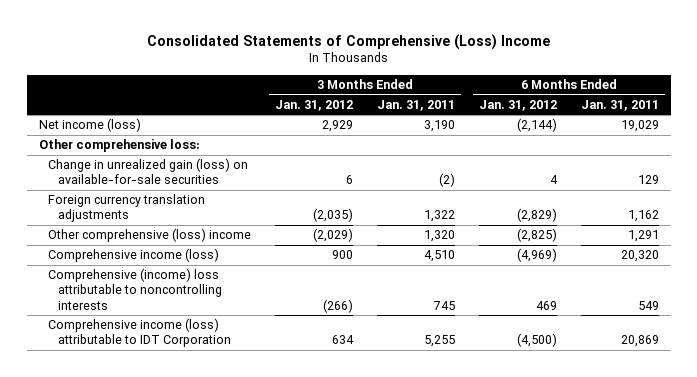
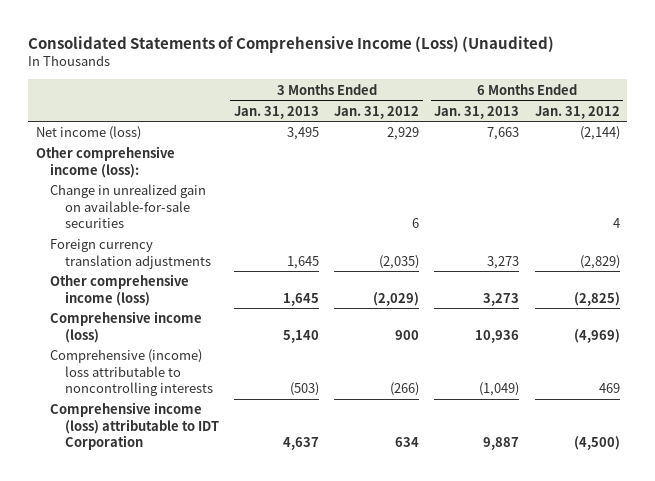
[146,33,550,50] Consolidated Statements of Comprehensive (Loss) Income -> [28,35,555,53] Consolidated Statements of Comprehensive Income (Loss) (Unaudited)
[376,99,455,111] Jan. 31, 2011 -> none
[580,99,659,111] Jan. 31, 2011 -> none
none -> [233,105,319,119] Jan. 31, 2013
none -> [434,105,520,119] Jan. 31, 2013
[38,139,200,153] Other comprehensive loss: -> [35,146,175,178] Other comprehensive income (loss):
[48,158,249,185] Change in unrealized gain (loss) on available-for-sale securities -> [50,184,207,229] Change in unrealized gain on available-for-sale securities
[48,228,252,243] Other comprehensive (loss) income -> [50,274,190,306] Other comprehensive income (loss)

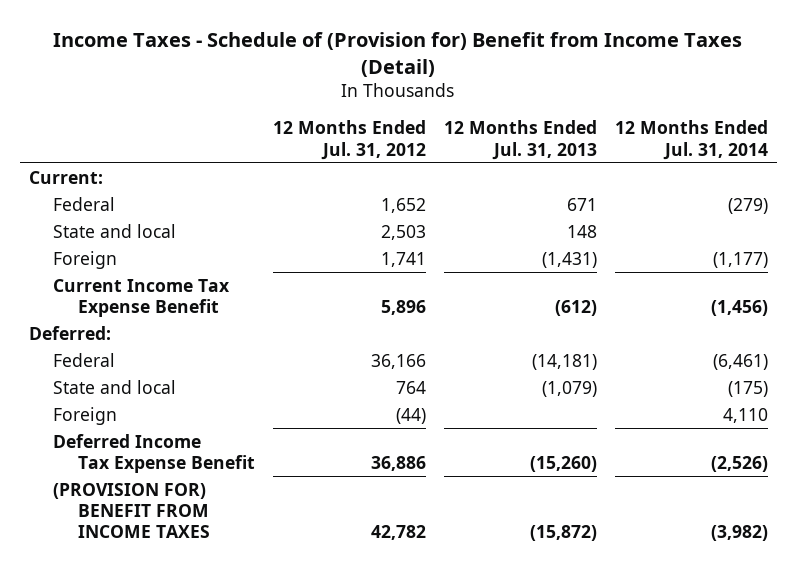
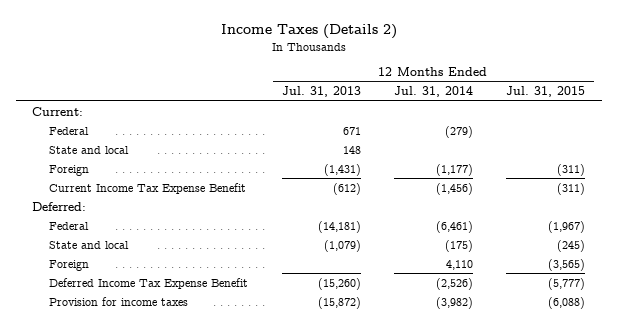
[53,31,743,77] Income Taxes - Schedule of (Provision for) Benefit from Income Taxes (Detail) -> [220,24,397,40] Income Taxes (Details 2)
[272,120,426,160] 12 Months Ended Jul. 31, 2012 -> none
none -> [506,86,586,98] Jul. 31, 2015
[53,482,211,539] (PROVISION FOR) BENEFIT FROM INCOME TAXES -> [49,296,189,306] Provision for income taxes

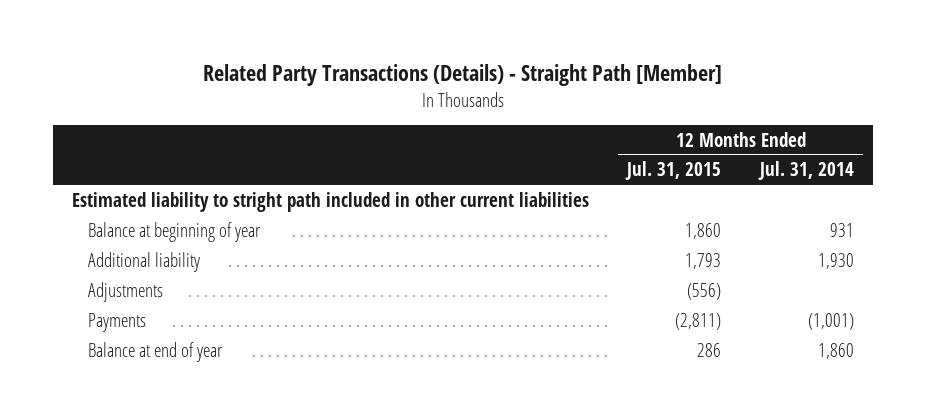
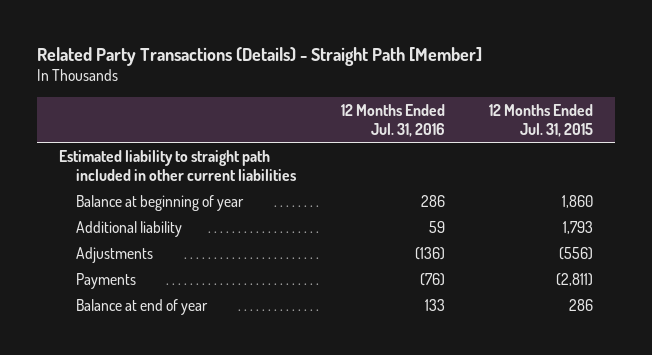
[757,161,854,181] Jul. 31, 2014 -> none
none -> [340,103,445,137] 12 Months Ended Jul. 31, 2016
[71,192,589,213] Estimated liability to stright path included in other current liabilities -> [58,149,297,181] Estimated liability to straight path included in other current liabilities

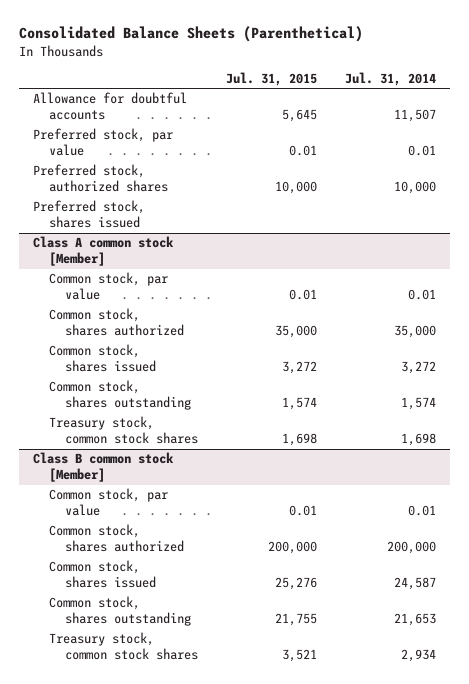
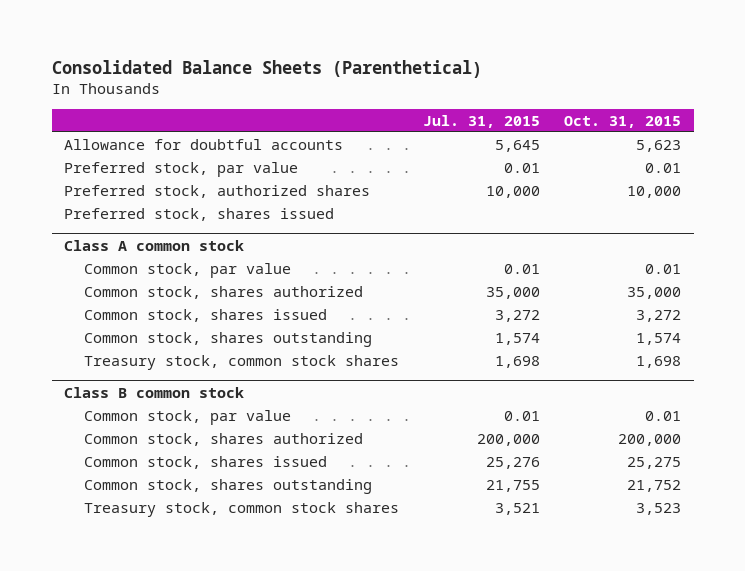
[345,71,437,86] Jul. 31, 2014 -> none
none -> [564,115,682,128] Oct. 31, 2015
[32,236,174,267] Class A common stock [Member] -> [63,239,244,251] Class A common stock
[32,452,174,483] Class B common stock [Member] -> [63,386,244,398] Class B common stock

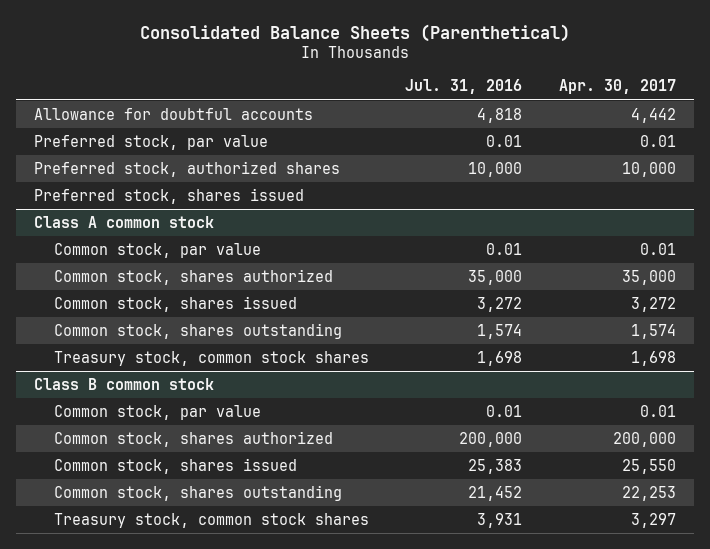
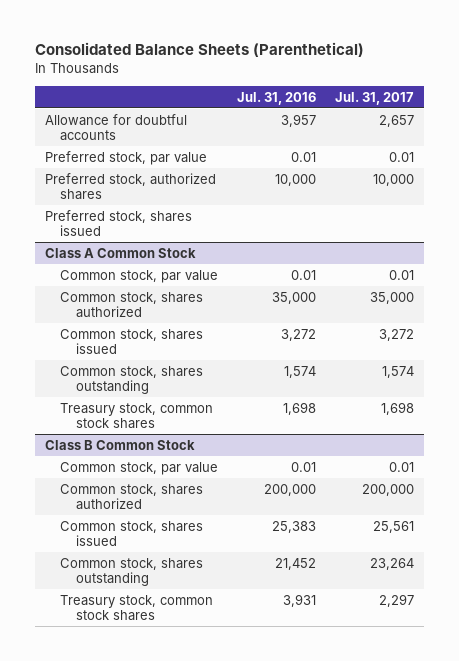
[558,79,676,95] Apr. 30, 2017 -> none
none -> [335,91,415,105] Jul. 31, 2017
[477,107,523,123] 4,818 -> [281,113,317,127] 3,957
[34,215,215,228] Class A common stock -> [44,247,196,258] Class A Common Stock
[34,377,215,390] Class B common stock -> [44,439,195,450] Class B Common Stock

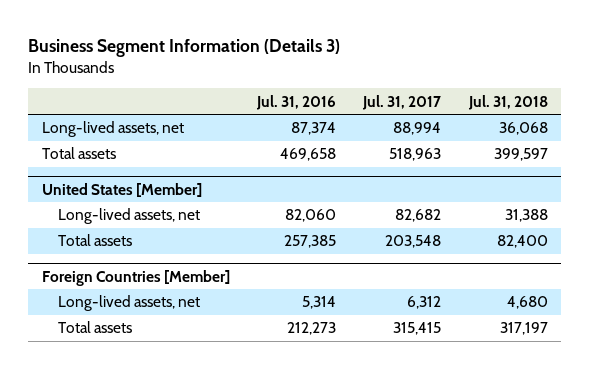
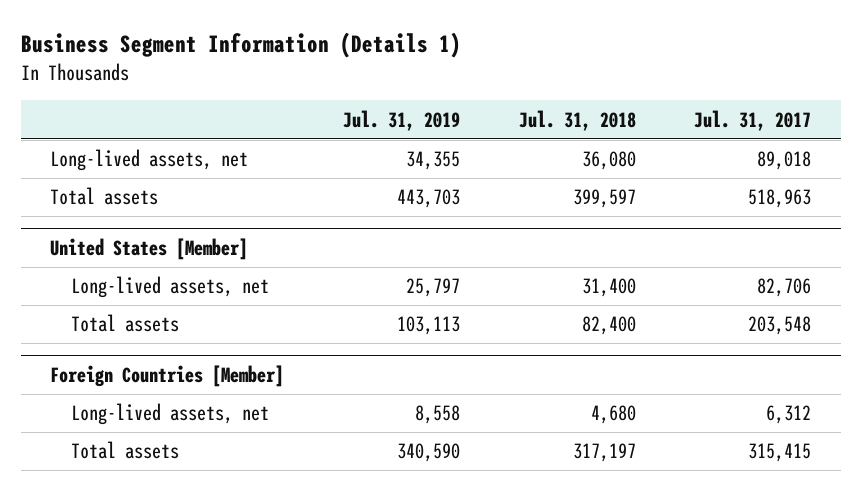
[28,39,341,58] Business Segment Information (Details 3) -> [20,32,461,59] Business Segment Information (Details 1)
[256,94,337,110] Jul. 31, 2016 -> none
none -> [342,109,460,131] Jul. 31, 2019
[393,122,442,136] 88,994 -> [757,151,812,171] 89,018
[498,122,548,136] 36,068 -> [581,151,636,171] 36,080
[395,209,442,223] 82,682 -> [757,278,812,298] 82,706
[504,209,548,223] 31,388 -> [581,278,636,298] 31,400

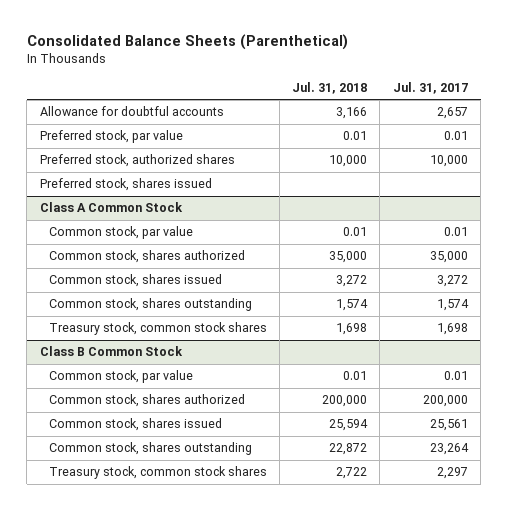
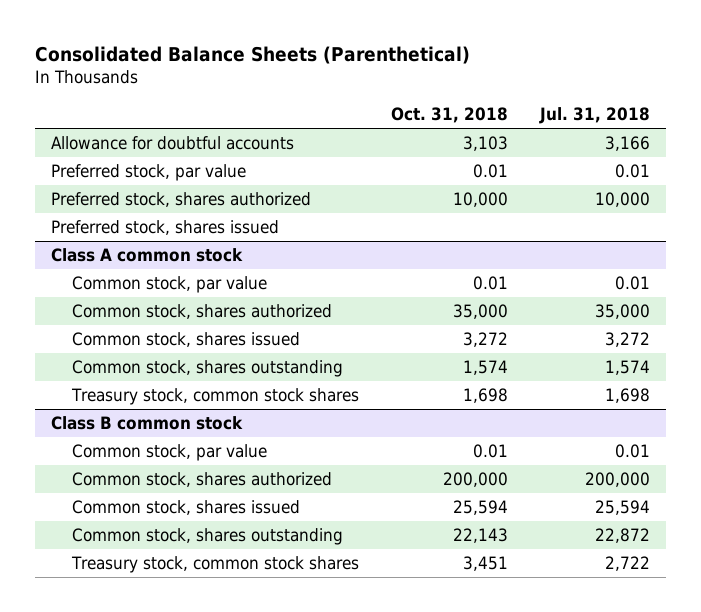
[392,82,468,95] Jul. 31, 2017 -> none
none -> [390,107,508,124] Oct. 31, 2018
[39,154,235,168] Preferred stock, authorized shares -> [50,192,311,208] Preferred stock, shares authorized
[39,202,183,213] Class A Common Stock -> [50,248,243,263] Class A common stock
[39,346,183,357] Class B Common Stock -> [50,416,243,431] Class B common stock

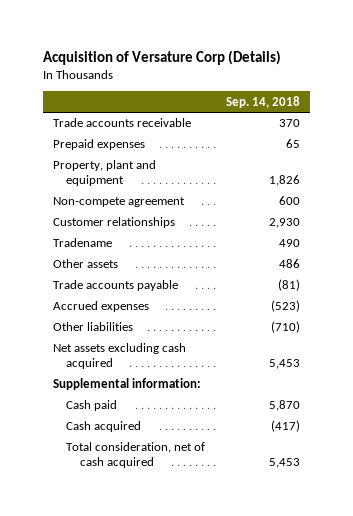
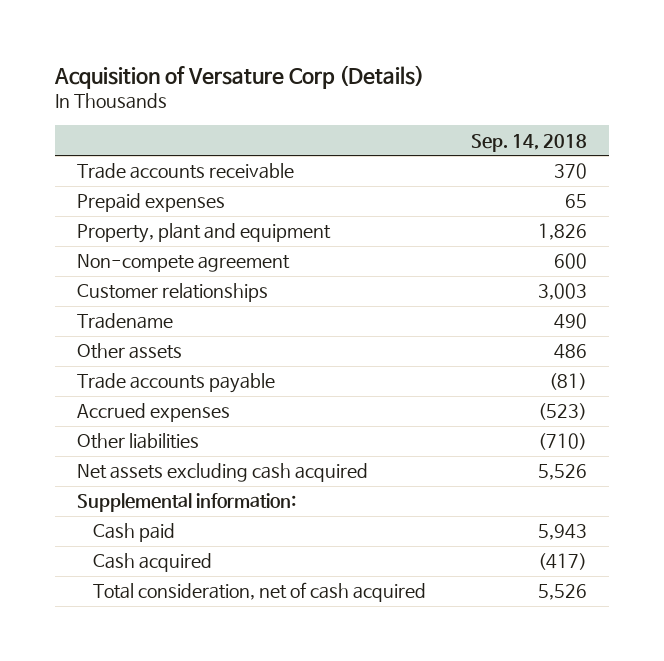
[269,218,301,229] 2,930 -> [537,283,587,301] 3,003
[269,359,301,370] 5,453 -> [537,464,587,481] 5,526
[269,400,301,412] 5,870 -> [537,524,587,541] 5,943
[269,458,301,469] 5,453 -> [537,584,587,601] 5,526

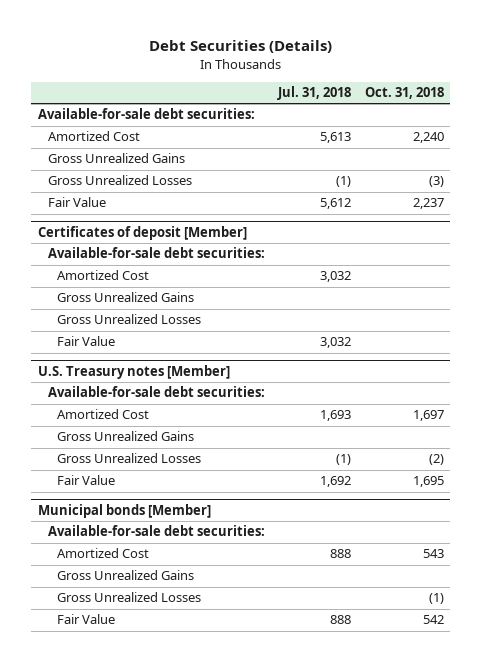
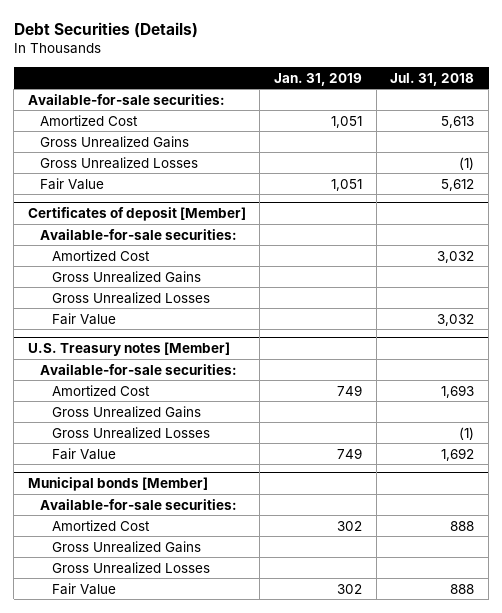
[364,87,444,100] Oct. 31, 2018 -> none
none -> [274,72,363,86] Jan. 31, 2019
[38,108,256,120] Available-for-sale debt securities: -> [27,93,225,105] Available-for-sale securities:
[47,247,265,259] Available-for-sale debt securities: -> [39,228,237,240] Available-for-sale securities:
[47,386,265,398] Available-for-sale debt securities: -> [39,363,237,375] Available-for-sale securities:
[47,525,265,537] Available-for-sale debt securities: -> [39,498,237,510] Available-for-sale securities:

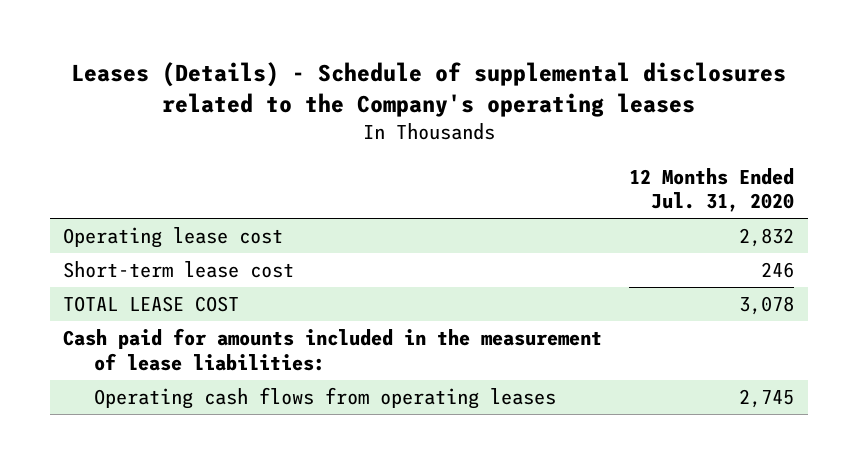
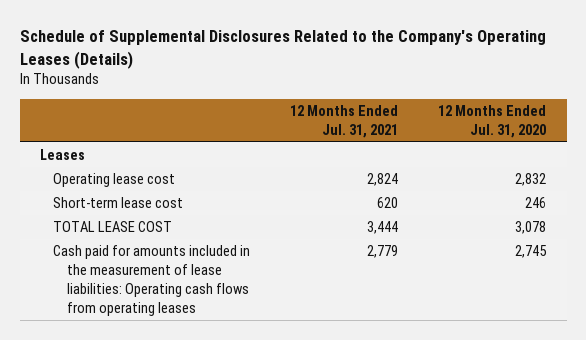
[70,62,786,118] Leases (Details) - Schedule of supplemental disclosures related to the Company's operating leases -> [19,30,546,69] Schedule of Supplemental Disclosures Related to the Company's Operating Leases (Details)
none -> [290,105,399,138] 12 Months Ended Jul. 31, 2021
none -> [39,149,85,161] Leases
[63,328,603,371] Cash paid for amounts included in the measurement of lease liabilities: -> none
[93,387,556,410] Operating cash flows from operating leases -> [53,245,251,316] Cash paid for amounts included in the measurement of lease liabilities: Operating cash flows from operating leases

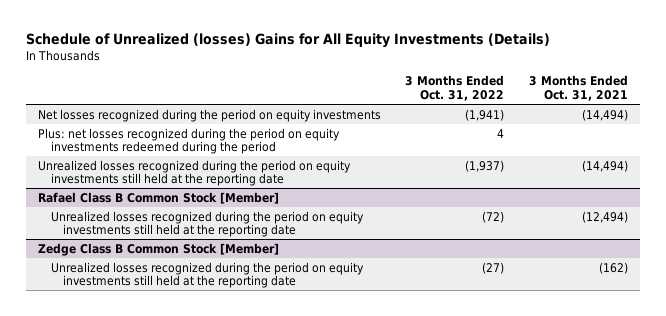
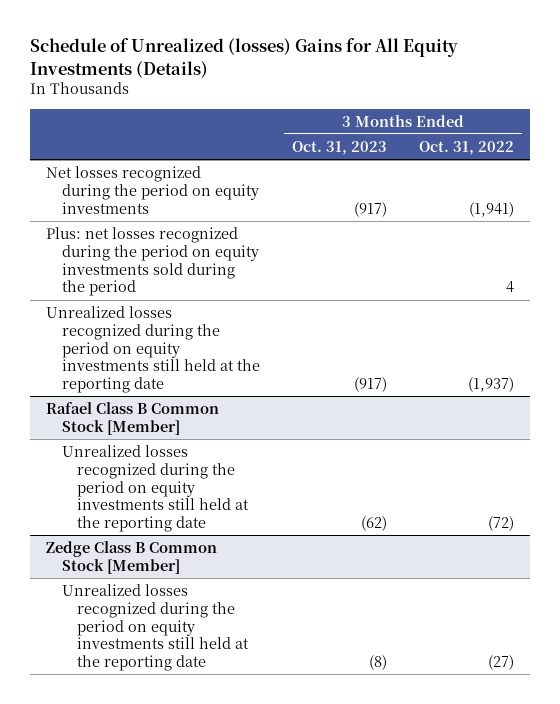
[528,75,628,101] 3 Months Ended Oct. 31, 2021 -> none
none -> [291,140,387,155] Oct. 31, 2023
[38,127,341,155] Plus: net losses recognized during the period on equity investments redeemed during the period -> [45,226,259,297] Plus: net losses recognized during the period on equity investments sold during the period

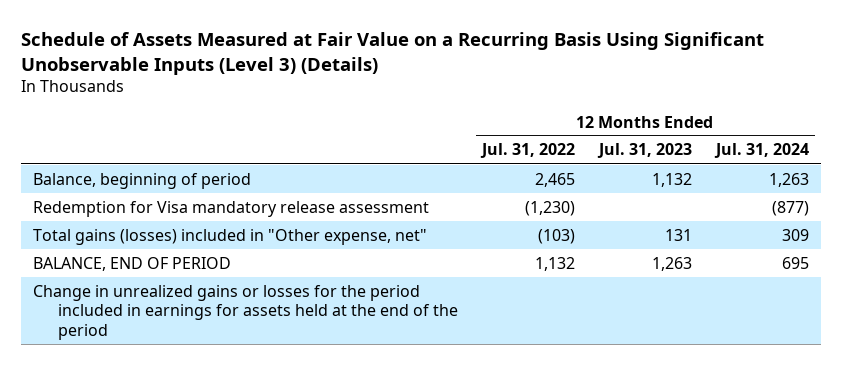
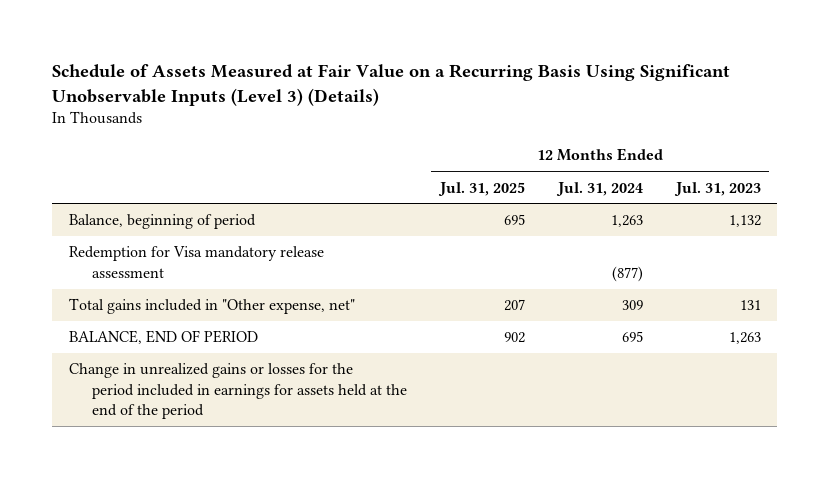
[479,143,575,159] Jul. 31, 2022 -> none
none -> [437,181,525,196] Jul. 31, 2025
[33,228,428,245] Total gains (losses) included in "Other expense, net" -> [68,298,355,315] Total gains included in "Other expense, net"

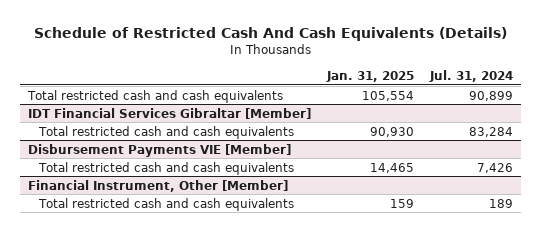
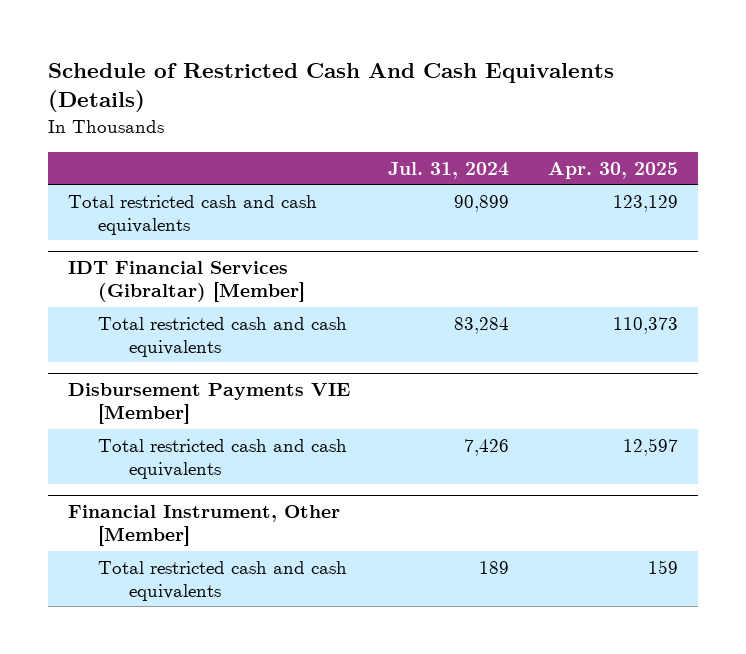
[326,70,415,82] Jan. 31, 2025 -> none
none -> [548,161,679,179] Apr. 30, 2025
[27,107,311,119] IDT Financial Services Gibraltar [Member] -> [67,261,306,303] IDT Financial Services (Gibraltar) [Member]

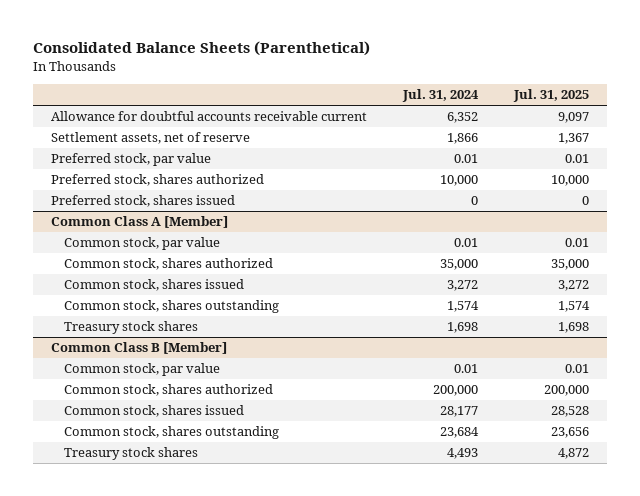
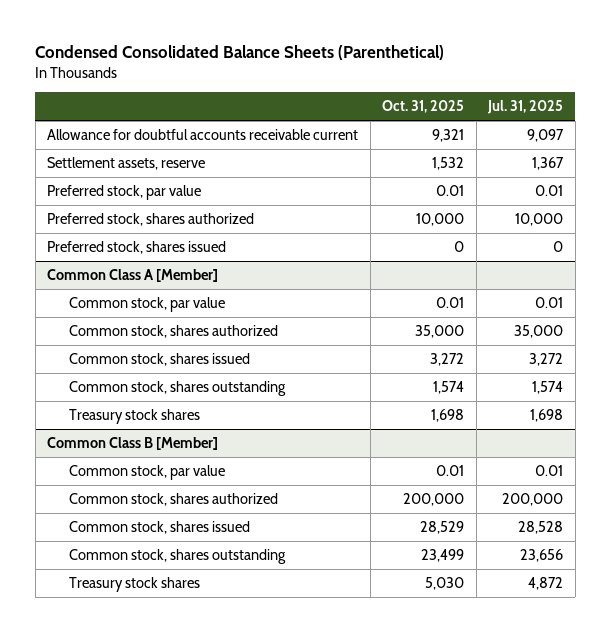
[33,41,371,57] Consolidated Balance Sheets (Parenthetical) -> [35,44,445,60] Condensed Consolidated Balance Sheets (Parenthetical)
[401,89,479,103] Jul. 31, 2024 -> none
none -> [382,100,465,114] Oct. 31, 2025
[51,132,251,145] Settlement assets, net of reserve -> [47,156,206,170] Settlement assets, reserve

